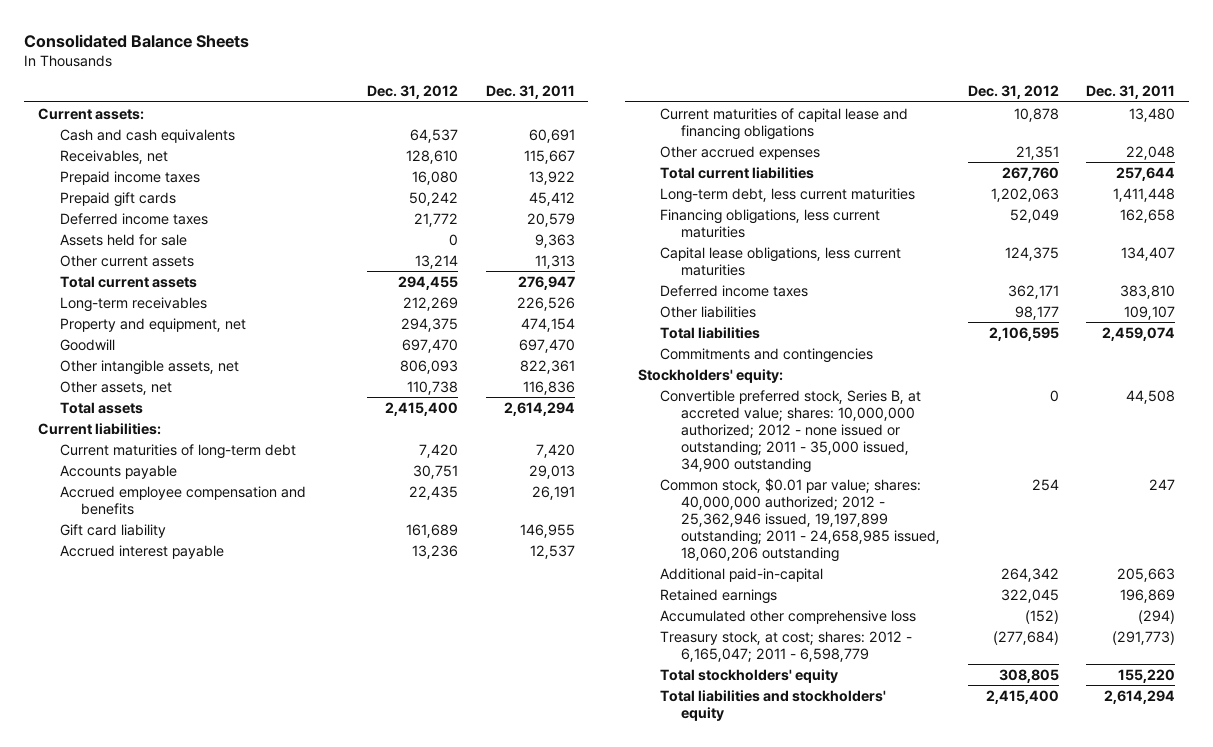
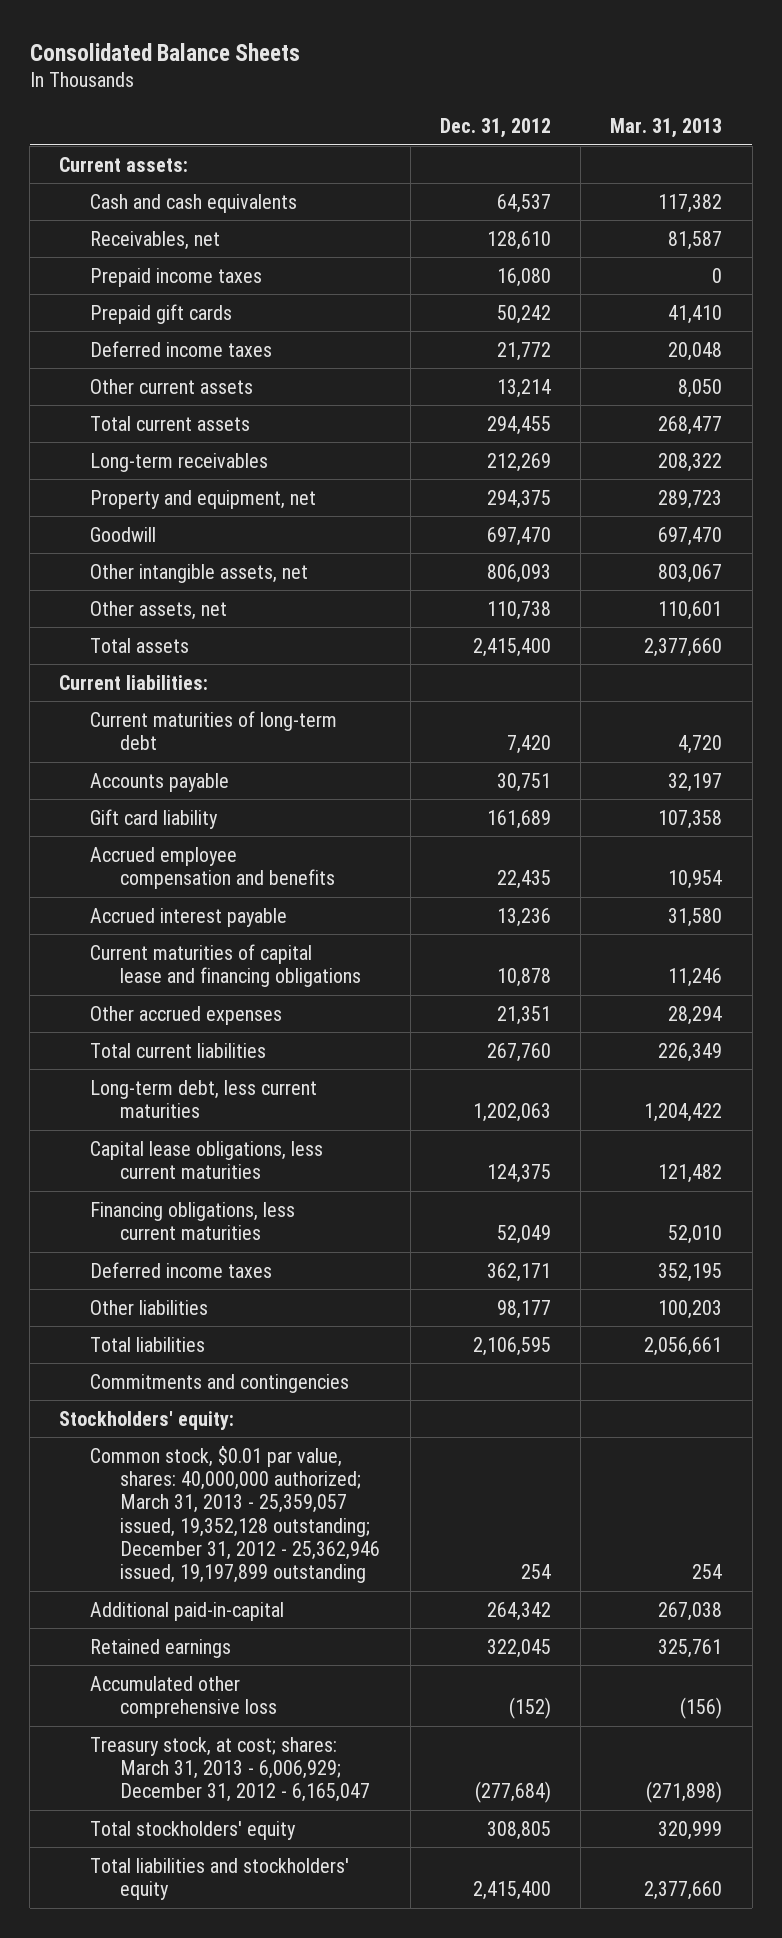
[485,85,575,100] Dec. 31, 2011 -> none
none -> [610,117,723,138] Mar. 31, 2013
[59,233,187,246] Assets held for sale -> none
[59,485,306,515] Accrued employee compensation and benefits -> [89,846,336,890] Accrued employee compensation and benefits
[659,208,880,238] Financing obligations, less current maturities -> [89,1201,295,1241] Financing obligations, less current maturities
[659,389,921,473] Convertible preferred stock, Series B, at accreted value; shares: 10,000,000 authorized; 2012 - none issued or outstanding; 2011 - 35,000 issued, 34,900 outstanding -> none
[659,477,941,562] Common stock, $0.01 par value; shares: 40,000,000 authorized; 2012 - 25,362,946 issued, 19,197,899 outstanding; 2011 - 24,658,985 issued, 18,060,206 outstanding -> [89,1445,381,1584] Common stock, $0.01 par value, shares: 40,000,000 authorized; March 31, 2013 - 25,359,057 issued, 19,352,128 outstanding; December 31, 2012 - 25,362,946 issued, 19,197,899 outstanding
[659,630,912,662] Treasury stock, at cost; shares: 2012 - 6,165,047; 2011 - 6,598,779 -> [89,1736,371,1803] Treasury stock, at cost; shares: March 31, 2013 - 6,006,929; December 31, 2012 - 6,165,047

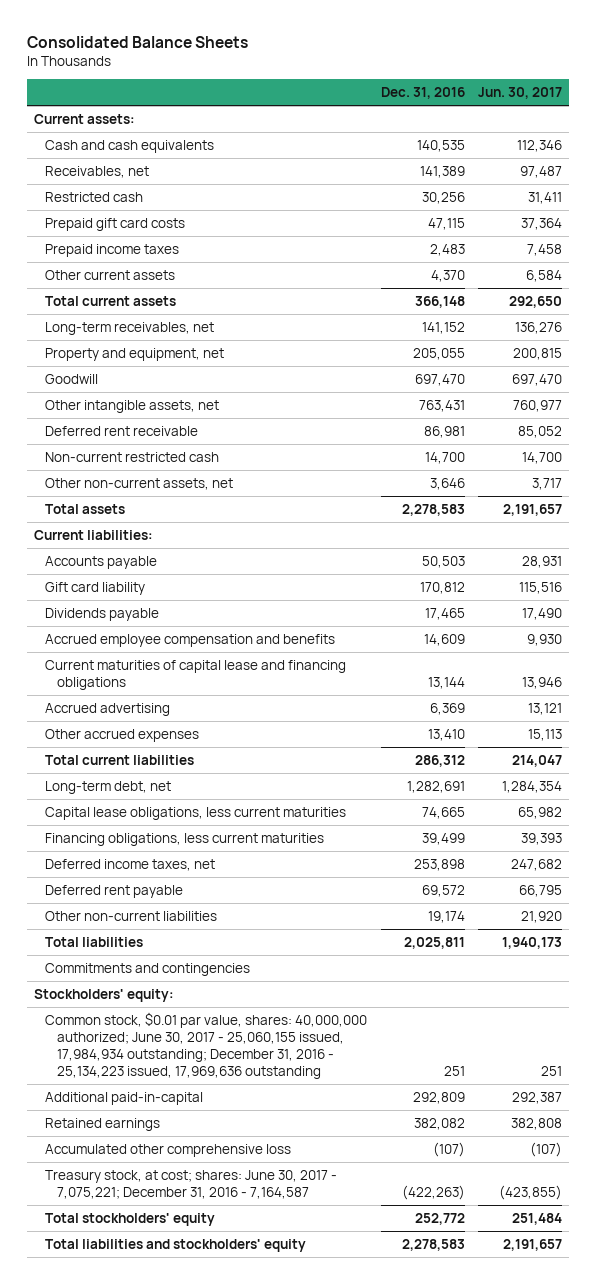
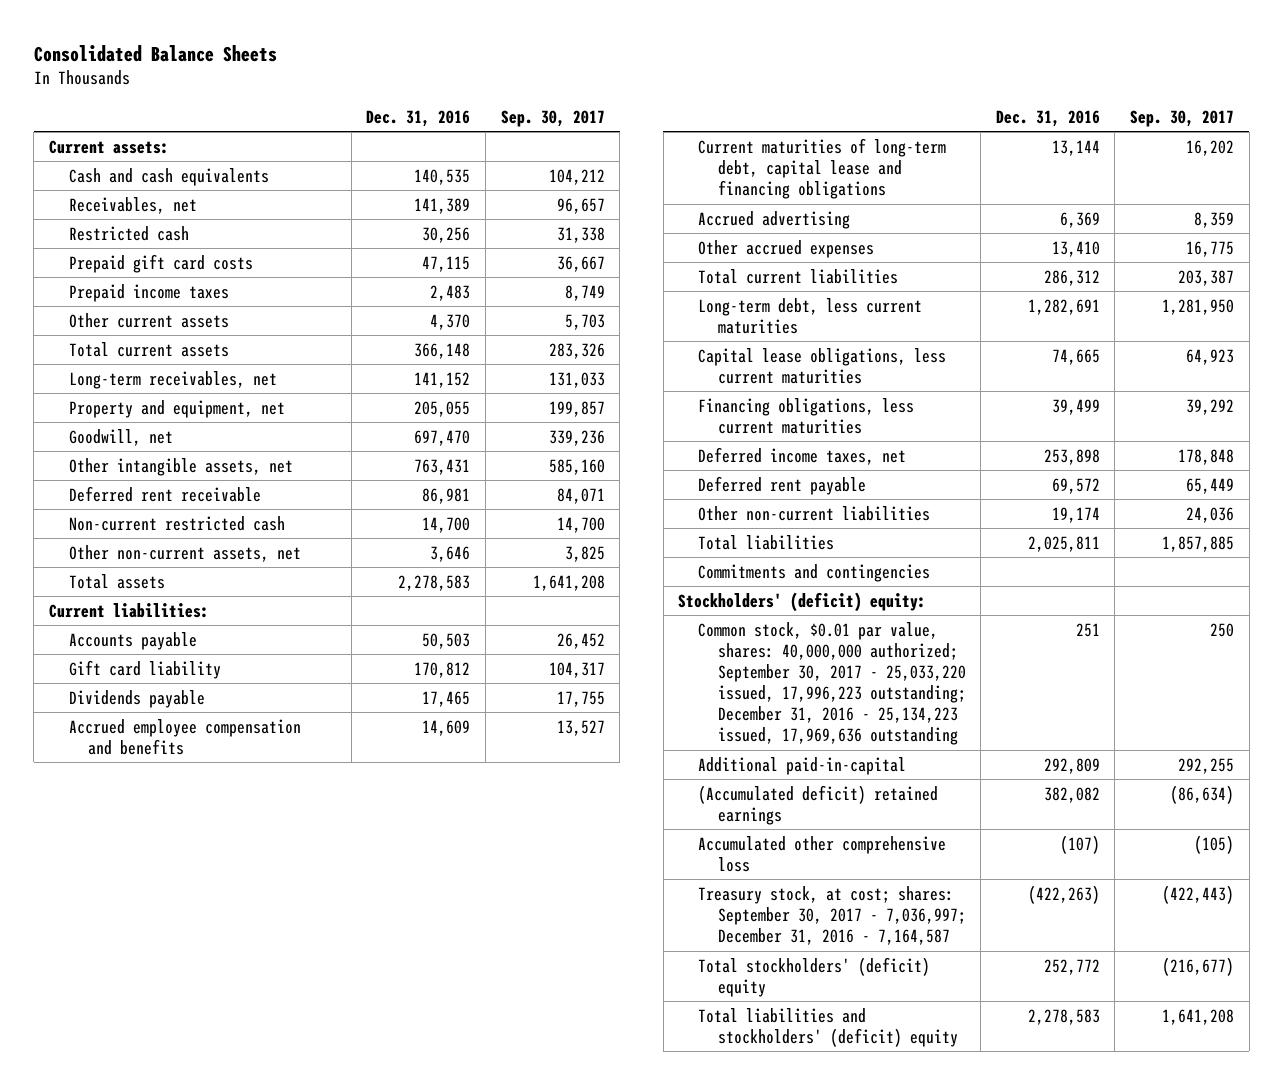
[478,87,563,100] Jun. 30, 2017 -> none
none -> [500,109,605,127] Sep. 30, 2017
[45,373,99,384] Goodwill -> [68,428,173,446] Goodwill, net
[45,659,347,690] Current maturities of capital lease and financing obligations -> [697,137,946,199] Current maturities of long-term debt, capital lease and financing obligations
[45,780,172,794] Long-term debt, net -> [697,297,922,334] Long-term debt, less current maturities
[33,988,174,1002] Stockholders' equity: -> [678,591,927,612] Stockholders' (deficit) equity:
[45,1011,368,1079] Common stock, $0.01 par value, shares: 40,000,000 authorized; June 30, 2017 - 25,060,155 issued, 17,984,934 outstanding; December 31, 2016 - 25,134,223 issued, 17,969,636 outstanding -> [697,621,966,746] Common stock, $0.01 par value, shares: 40,000,000 authorized; September 30, 2017 - 25,033,220 issued, 17,996,223 outstanding; December 31, 2016 - 25,134,223 issued, 17,969,636 outstanding
[45,1117,161,1131] Retained earnings -> [697,784,938,825] (Accumulated deficit) retained earnings
[45,1169,338,1199] Treasury stock, at cost; shares: June 30, 2017 - 7,075,221; December 31, 2016 - 7,164,587 -> [697,885,966,945] Treasury stock, at cost; shares: September 30, 2017 - 7,036,997; December 31, 2016 - 7,164,587
[45,1212,216,1226] Total stockholders' equity -> [697,956,930,997] Total stockholders' (deficit) equity
[45,1238,307,1252] Total liabilities and stockholders' equity -> [697,1007,958,1047] Total liabilities and stockholders' (deficit) equity

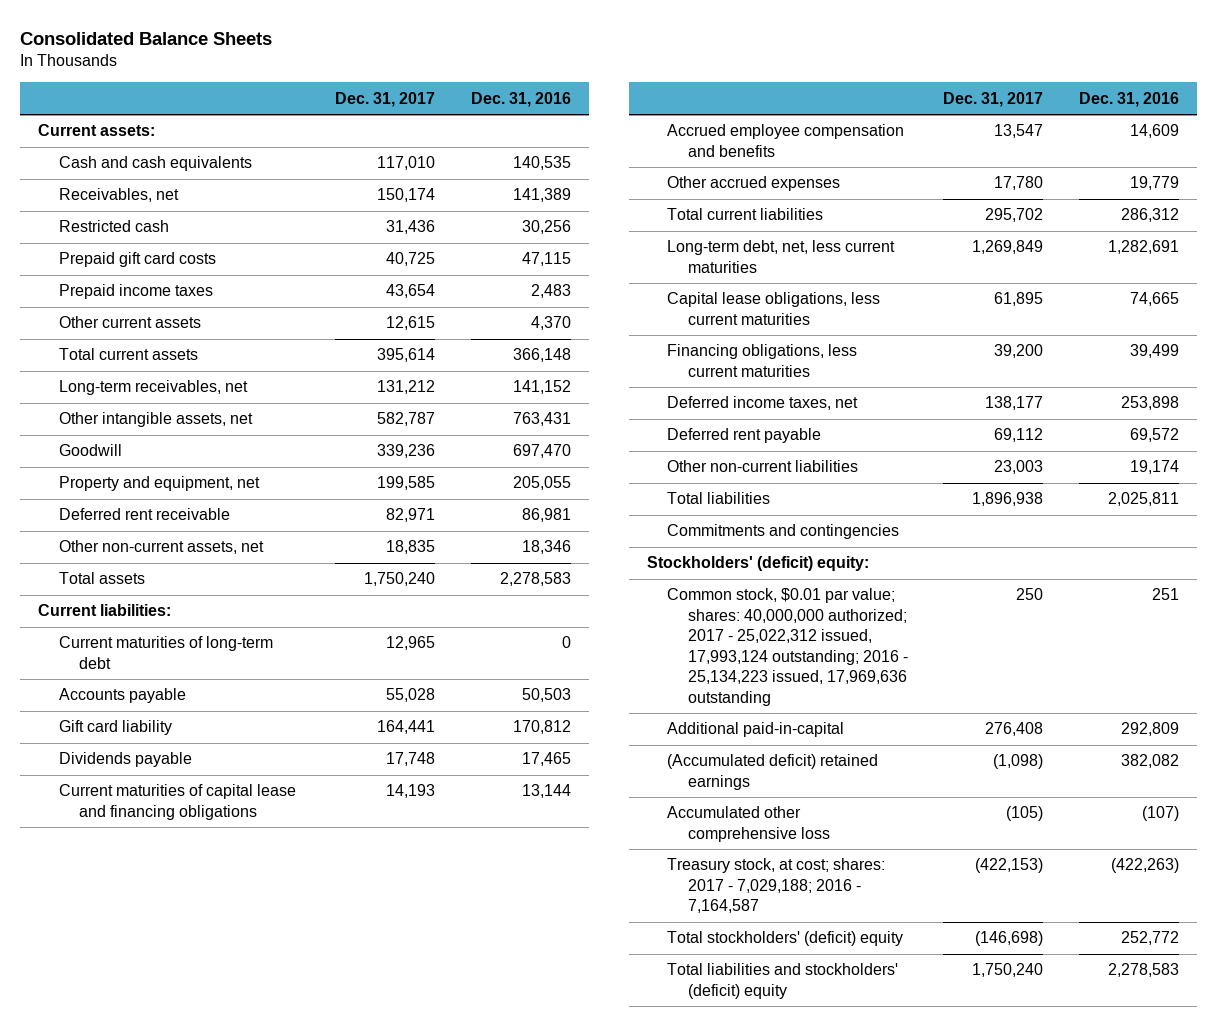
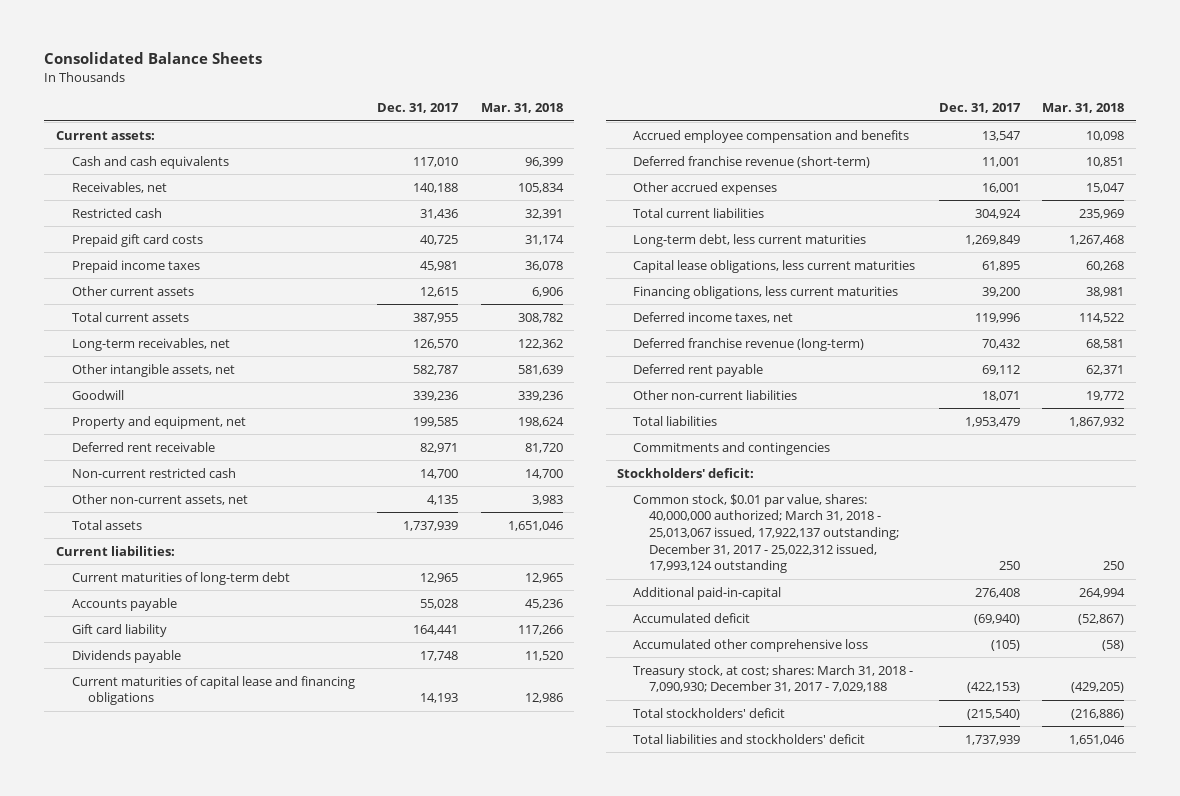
[470,91,571,107] Dec. 31, 2016 -> none
none -> [480,103,563,114] Mar. 31, 2018
[377,188,436,203] 150,174 -> [413,182,459,193] 140,188
[386,284,436,299] 43,654 -> [420,260,459,271] 45,981
[377,348,436,363] 395,614 -> [413,312,459,323] 387,955
[377,380,436,395] 131,212 -> [413,338,459,349] 126,570
none -> [71,467,236,478] Non-current restricted cash
[386,540,436,555] 18,835 -> [427,494,459,505] 4,135
[364,572,436,587] 1,750,240 -> [403,520,459,531] 1,737,939
none -> [633,155,871,168] Deferred franchise revenue (short-term)
[994,176,1044,191] 17,780 -> [981,182,1020,193] 16,001
[985,208,1044,223] 295,702 -> [974,208,1021,219] 304,924
[667,240,896,273] Long-term debt, net, less current maturities -> [633,233,867,247] Long-term debt, less current maturities
[985,396,1044,411] 138,177 -> [974,312,1020,323] 119,996
none -> [633,337,865,351] Deferred franchise revenue (long-term)
[994,460,1044,475] 23,003 -> [981,390,1020,401] 18,071
[972,492,1044,507] 1,896,938 -> [964,416,1020,427] 1,953,479
[646,556,869,572] Stockholders' (deficit) equity: -> [617,467,755,478] Stockholders' deficit:
[667,588,908,706] Common stock, $0.01 par value; shares: 40,000,000 authorized; 2017 - 25,022,312 issued, 17,993,124 outstanding; 2016 - 25,134,223 issued, 17,969,636 outstanding -> [633,493,900,574] Common stock, $0.01 par value, shares: 40,000,000 authorized; March 31, 2018 - 25,013,067 issued, 17,922,137 outstanding; December 31, 2017 - 25,022,312 issued, 17,993,124 outstanding
[667,754,879,790] (Accumulated deficit) retained earnings -> [633,612,751,623] Accumulated deficit
[993,754,1044,770] (1,098) -> [973,613,1020,625] (69,940)
[667,858,886,914] Treasury stock, at cost; shares: 2017 - 7,029,188; 2016 - 7,164,587 -> [633,664,914,693] Treasury stock, at cost; shares: March 31, 2018 - 7,090,930; December 31, 2017 - 7,029,188
[667,931,904,947] Total stockholders' (deficit) equity -> [633,707,786,718] Total stockholders' deficit
[975,931,1044,947] (146,698) -> [966,708,1020,720] (215,540)
[667,963,899,999] Total liabilities and stockholders' (deficit) equity -> [633,733,866,744] Total liabilities and stockholders' deficit
[972,963,1044,978] 1,750,240 -> [964,734,1020,745] 1,737,939

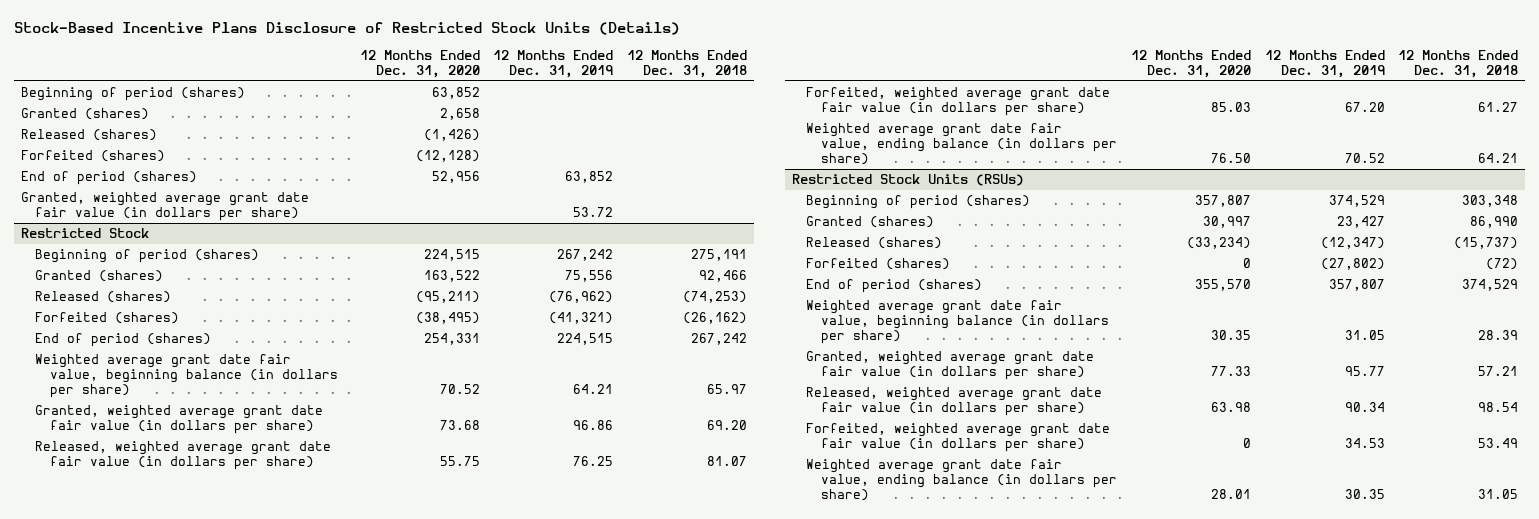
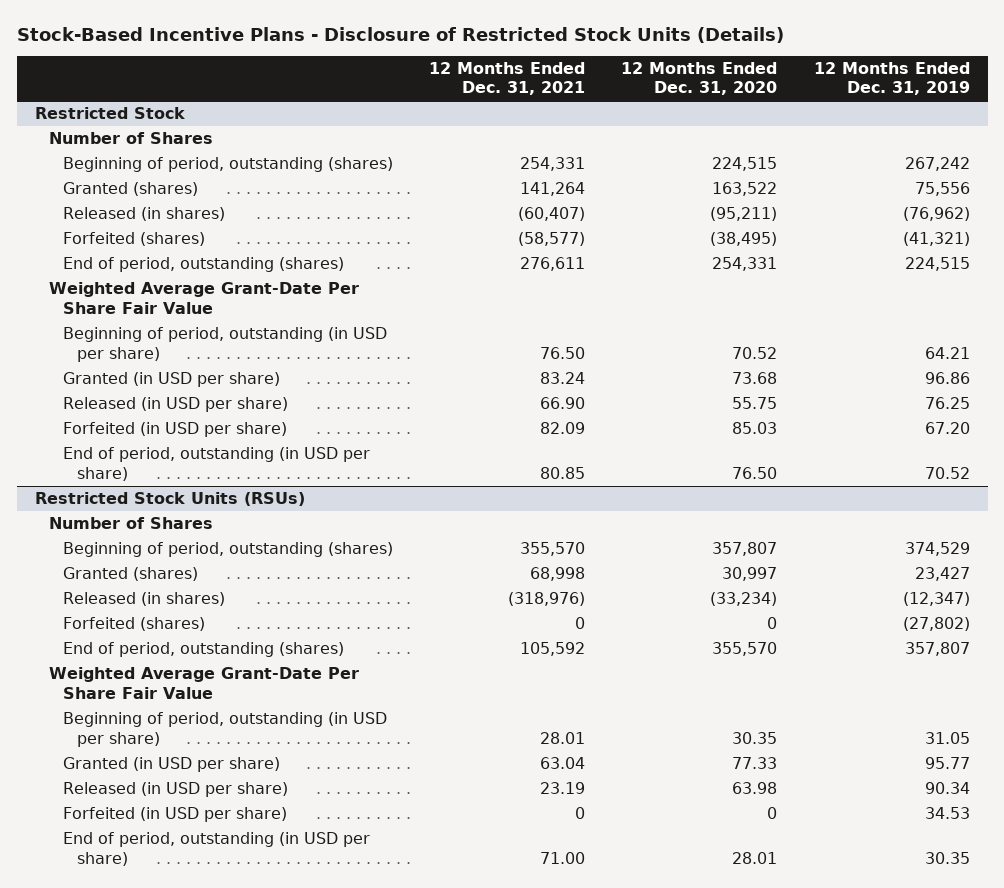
[13,21,680,35] Stock-Based Incentive Plans Disclosure of Restricted Stock Units (Details) -> [16,26,784,43] Stock-Based Incentive Plans - Disclosure of Restricted Stock Units (Details)
[627,49,748,79] 12 Months Ended Dec. 31, 2018 -> none
none -> [429,62,586,96] 12 Months Ended Dec. 31, 2021
[20,86,245,101] Beginning of period (shares) -> none
[20,107,149,120] Granted (shares) -> none
[20,128,157,141] Released (shares) -> none
[20,149,165,162] Forfeited (shares) -> none
[20,170,197,185] End of period (shares) -> none
[20,191,309,222] Granted, weighted average grant date fair value (in dollars per share) -> none
none -> [48,132,213,145] Number of Shares
[35,248,260,263] Beginning of period (shares) -> [62,157,393,173] Beginning of period, outstanding (shares)
[35,290,172,303] Released (shares) -> [62,207,225,222] Released (in shares)
[35,332,212,347] End of period (shares) -> [62,257,344,273] End of period, outstanding (shares)
none -> [48,282,359,314] Weighted Average Grant-Date Per Share Fair Value
[35,353,338,399] Weighted average grant date fair value, beginning balance (in dollars per share) -> [62,327,387,362] Beginning of period, outstanding (in USD per share)
[35,404,324,435] Granted, weighted average grant date fair value (in dollars per share) -> [62,372,280,388] Granted (in USD per share)
[35,440,332,471] Released, weighted average grant date fair value (in dollars per share) -> [62,397,288,413] Released (in USD per share)
[806,86,1111,117] Forfeited, weighted average grant date fair value (in dollars per share) -> [62,422,287,438] Forfeited (in USD per share)
[806,122,1118,166] Weighted average grant date fair value, ending balance (in dollars per share) -> [62,447,370,481] End of period, outstanding (in USD per share)
none -> [48,517,213,530] Number of Shares
[806,194,1031,209] Beginning of period (shares) -> [62,542,393,558] Beginning of period, outstanding (shares)
[806,236,943,249] Released (shares) -> [62,592,225,607] Released (in shares)
[806,278,983,293] End of period (shares) -> [62,642,344,658] End of period, outstanding (shares)
none -> [48,667,359,699] Weighted Average Grant-Date Per Share Fair Value
[806,299,1110,345] Weighted average grant date fair value, beginning balance (in dollars per share) -> [62,712,387,747] Beginning of period, outstanding (in USD per share)
[806,350,1095,381] Granted, weighted average grant date fair value (in dollars per share) -> [62,757,280,773] Granted (in USD per share)
[806,386,1103,417] Released, weighted average grant date fair value (in dollars per share) -> [62,782,288,798] Released (in USD per share)
[806,422,1111,453] Forfeited, weighted average grant date fair value (in dollars per share) -> [62,807,287,823] Forfeited (in USD per share)
[806,458,1118,502] Weighted average grant date fair value, ending balance (in dollars per share) -> [62,832,370,866] End of period, outstanding (in USD per share)

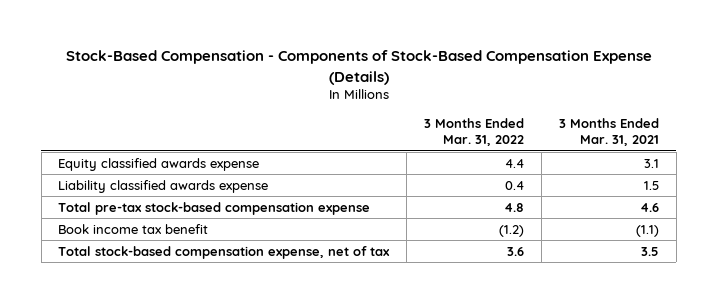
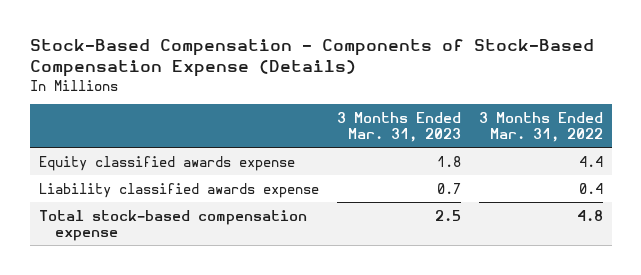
[558,117,659,147] 3 Months Ended Mar. 31, 2021 -> none
none -> [336,111,461,143] 3 Months Ended Mar. 31, 2023
[58,223,209,234] Book income tax benefit -> none
[58,245,391,259] Total stock-based compensation expense, net of tax -> none
[58,201,371,215] Total pre-tax stock-based compensation expense -> [38,209,307,241] Total stock-based compensation expense

